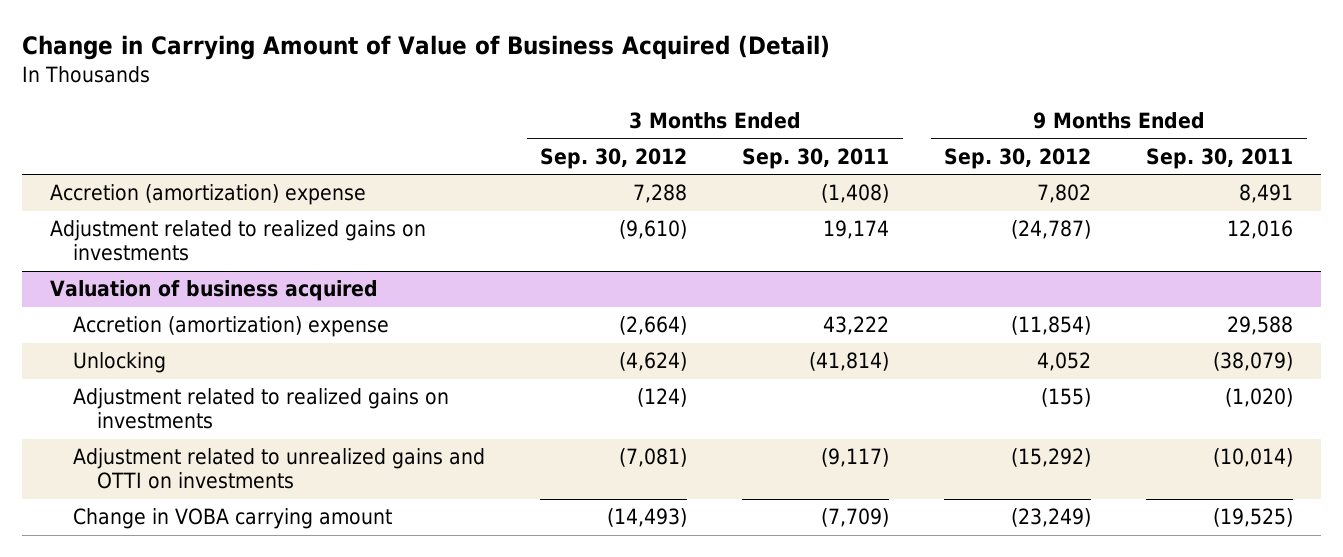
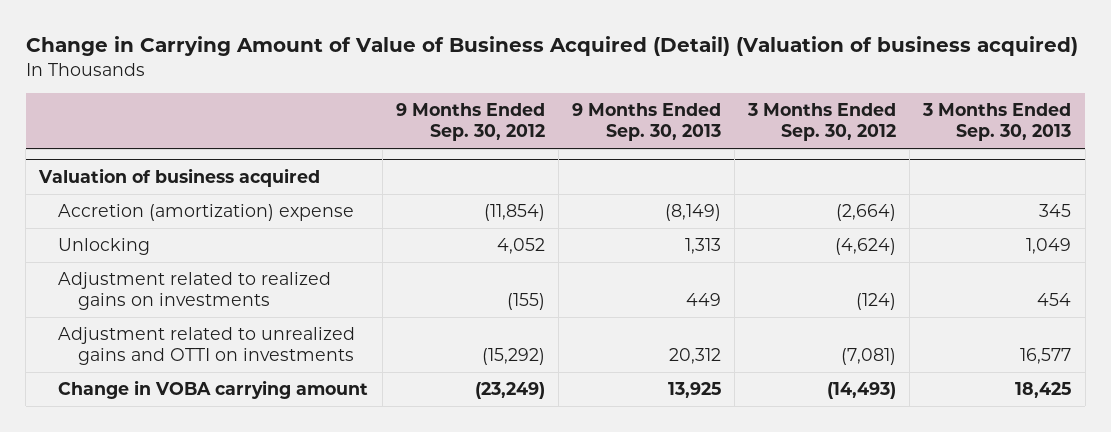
[22,35,831,61] Change in Carrying Amount of Value of Business Acquired (Detail) -> [25,36,1078,57] Change in Carrying Amount of Value of Business Acquired (Detail) (Valuation of business acquired)
[742,147,890,169] Sep. 30, 2011 -> none
[1146,147,1294,169] Sep. 30, 2011 -> none
none -> [571,103,721,142] 9 Months Ended Sep. 30, 2013
none -> [922,103,1072,142] 3 Months Ended Sep. 30, 2013
[49,184,366,206] Accretion (amortization) expense -> none
[49,220,426,262] Adjustment related to realized gains on investments -> none

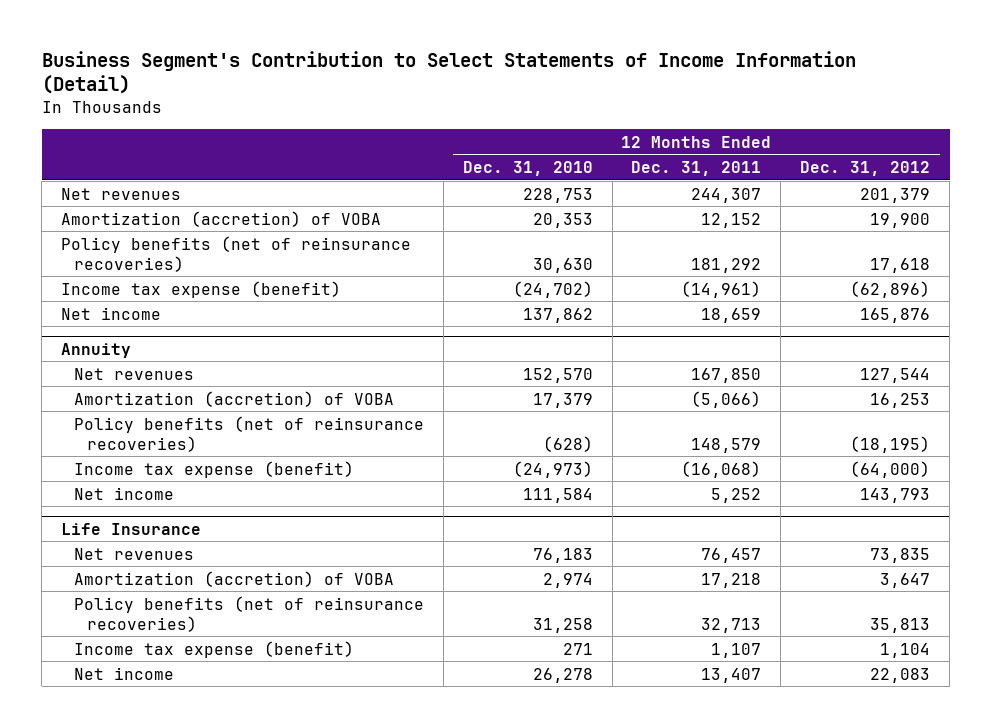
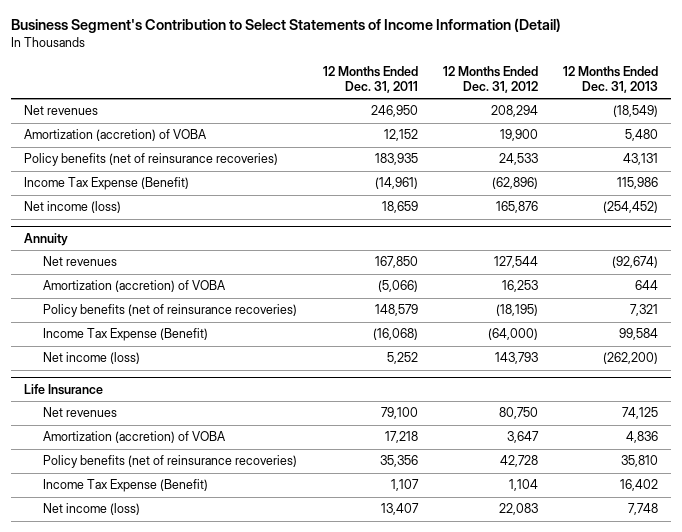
[462,161,593,177] Dec. 31, 2010 -> none
none -> [563,66,659,93] 12 Months Ended Dec. 31, 2013
[691,187,762,203] 244,307 -> [370,105,418,118] 246,950
[860,187,931,203] 201,379 -> [491,105,539,118] 208,294
[691,257,762,273] 181,292 -> [374,153,418,166] 183,935
[870,257,931,273] 17,618 -> [499,153,539,166] 24,533
[61,280,342,298] Income tax expense (benefit) -> [23,177,189,191] Income Tax Expense (Benefit)
[61,306,162,320] Net income -> [23,201,121,214] Net income (loss)
[73,460,354,478] Income tax expense (benefit) -> [43,328,209,342] Income Tax Expense (Benefit)
[73,486,174,500] Net income -> [43,352,141,365] Net income (loss)
[701,547,762,563] 76,457 -> [380,407,418,420] 79,100
[870,547,931,563] 73,835 -> [499,407,539,420] 80,750
[701,617,762,633] 32,713 -> [379,455,418,468] 35,356
[870,617,931,633] 35,813 -> [500,455,539,468] 42,728
[73,640,354,658] Income tax expense (benefit) -> [43,479,209,493] Income Tax Expense (Benefit)
[73,666,174,680] Net income -> [43,503,141,516] Net income (loss)

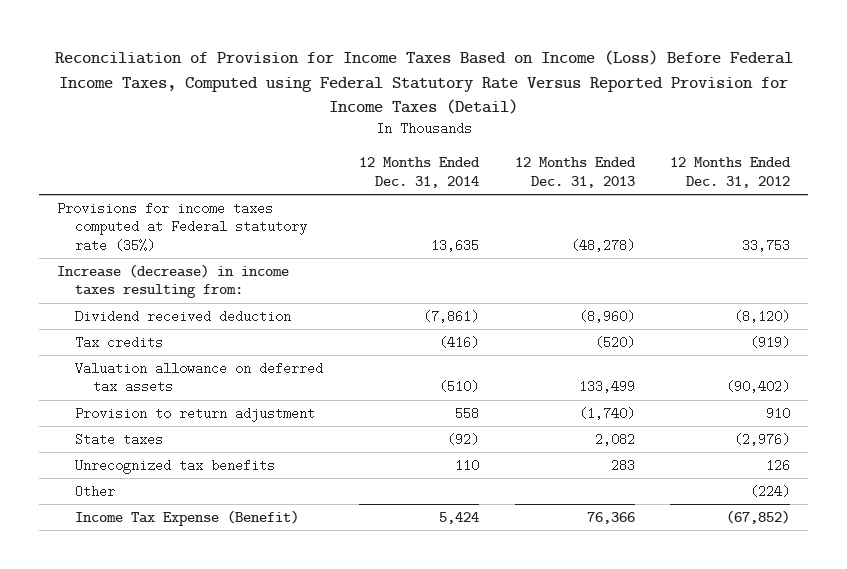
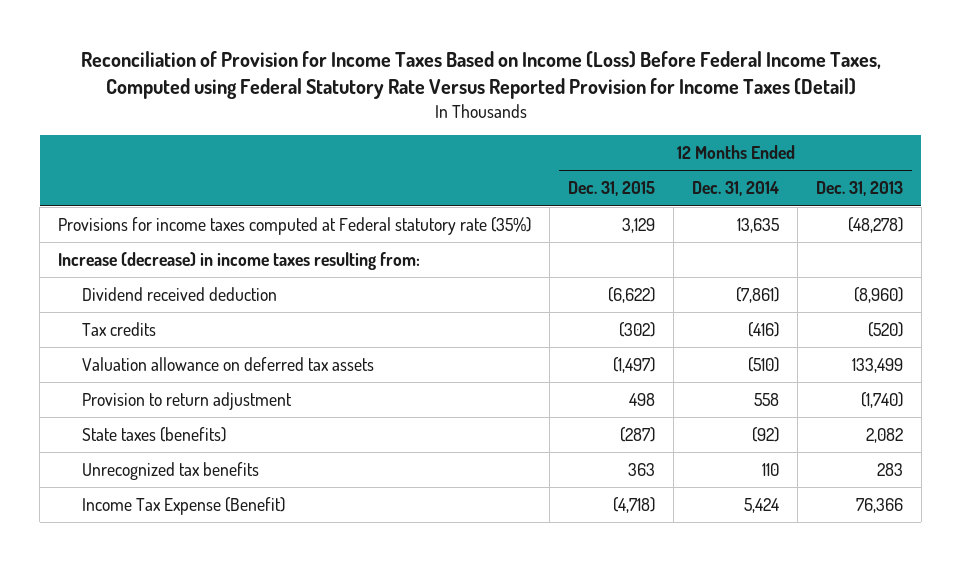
[670,157,792,188] 12 Months Ended Dec. 31, 2012 -> none
none -> [568,181,656,197] Dec. 31, 2015
[75,433,164,447] State taxes -> [81,427,226,443] State taxes (benefits)
[75,485,116,499] Other -> none

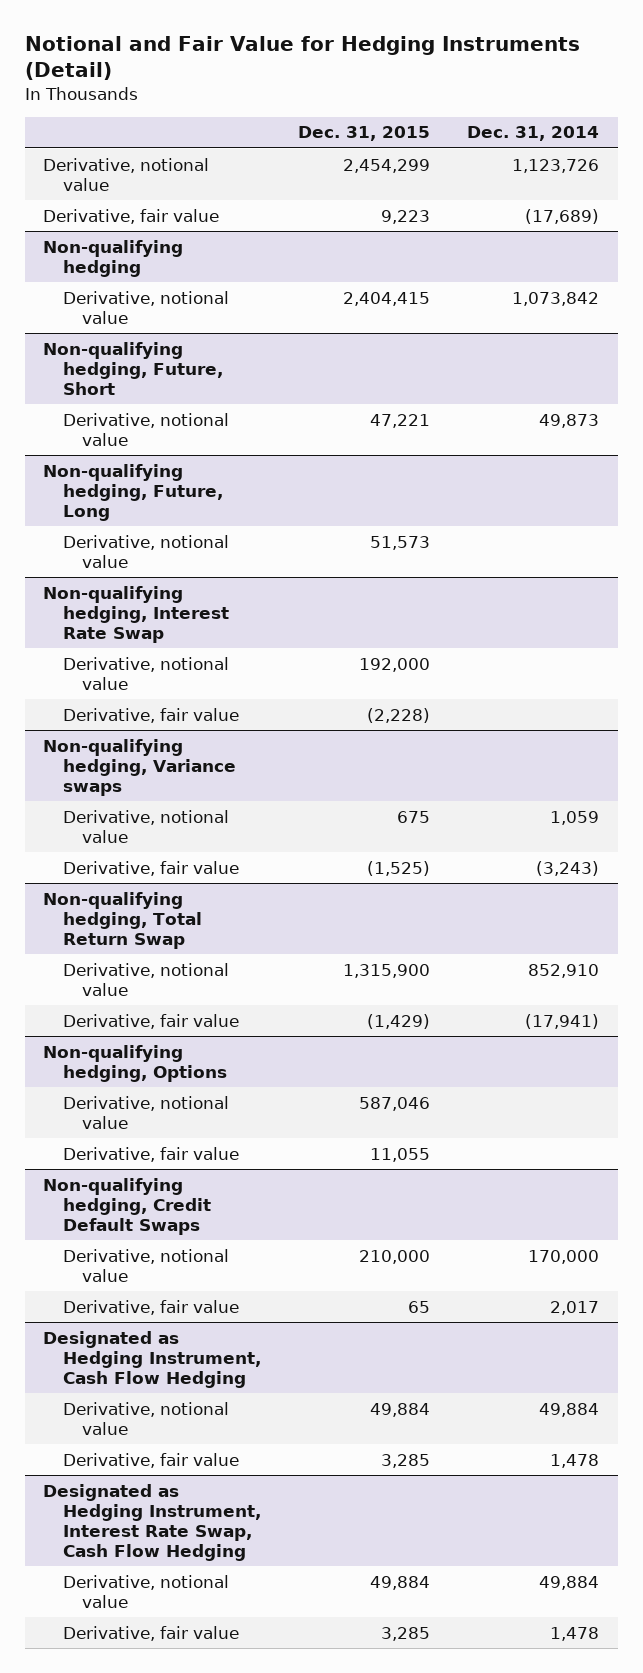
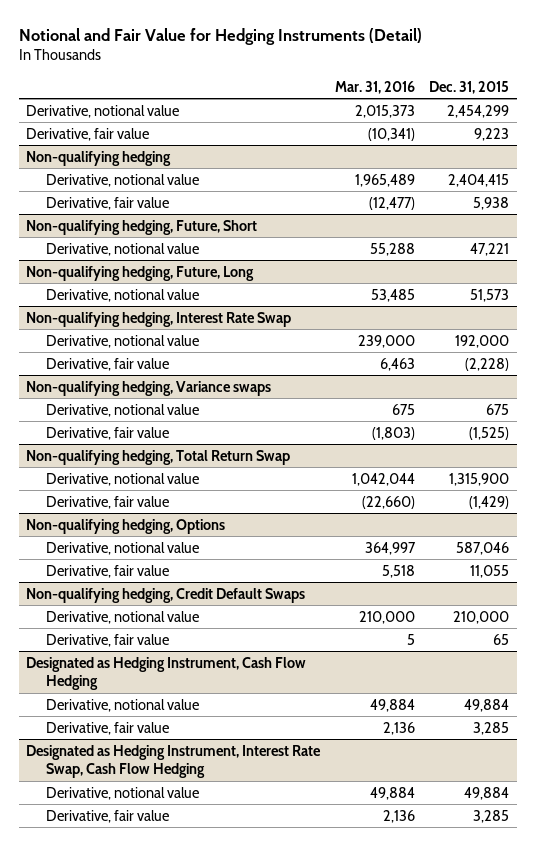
[467,126,600,142] Dec. 31, 2014 -> none
none -> [334,80,415,94] Mar. 31, 2016
none -> [45,196,169,210] Derivative, fair value

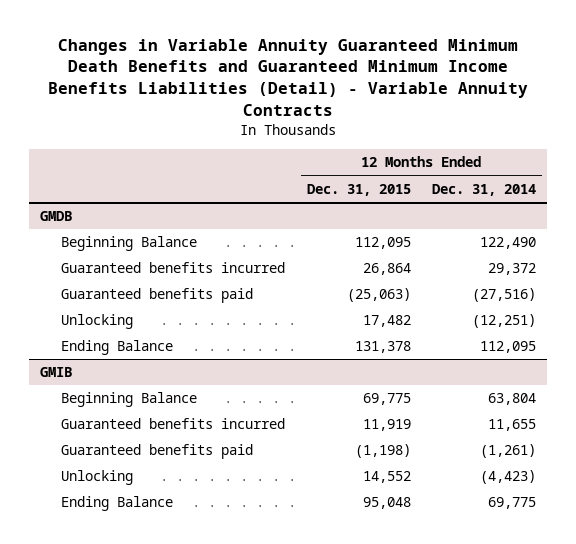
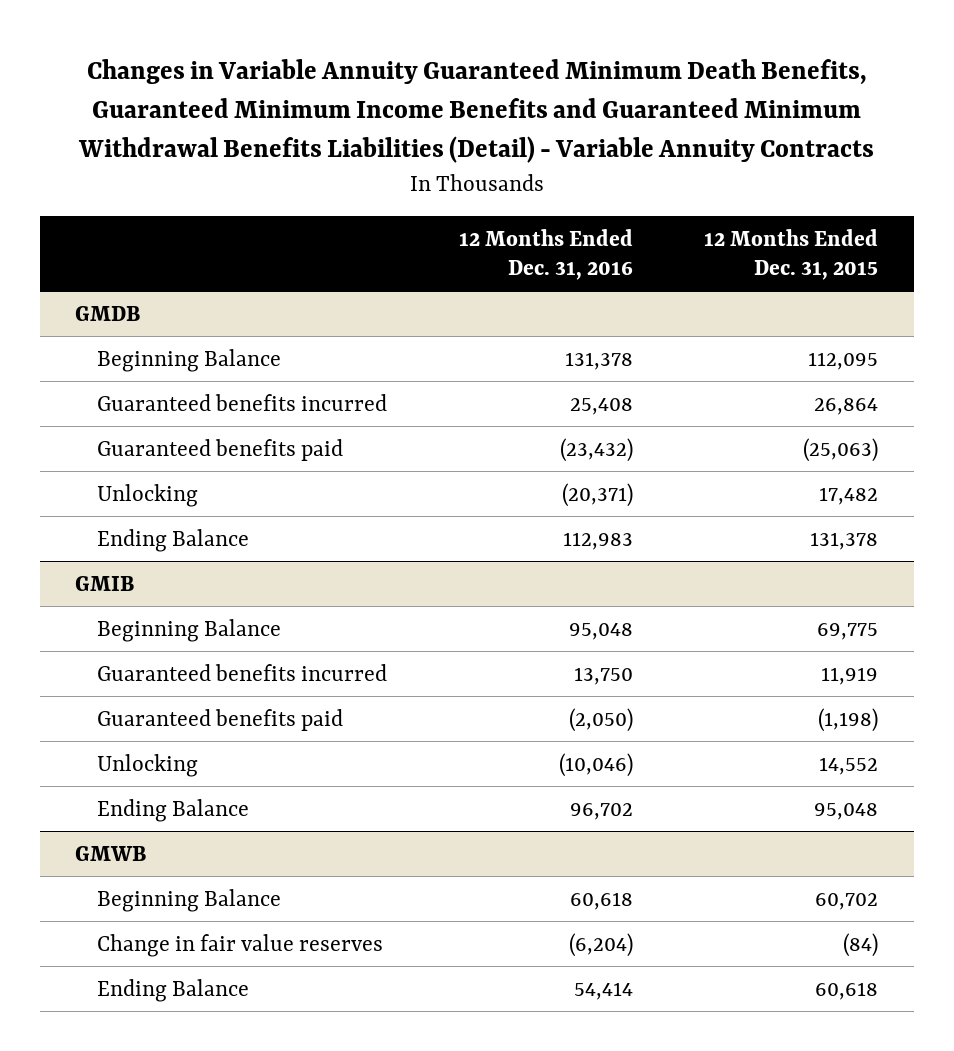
[47,38,528,117] Changes in Variable Annuity Guaranteed Minimum Death Benefits and Guaranteed Minimum Income Benefits Liabilities (Detail) - Variable Annuity Contracts -> [77,58,874,164] Changes in Variable Annuity Guaranteed Minimum Death Benefits, Guaranteed Minimum Income Benefits and Guaranteed Minimum Withdrawal Benefits Liabilities (Detail) - Variable Annuity Contracts
[432,183,537,196] Dec. 31, 2014 -> none
none -> [458,228,633,281] 12 Months Ended Dec. 31, 2016
none -> [75,845,147,861] GMWB
none -> [97,888,282,912] Beginning Balance
none -> [97,933,384,957] Change in fair value reserves
none -> [97,978,250,1002] Ending Balance

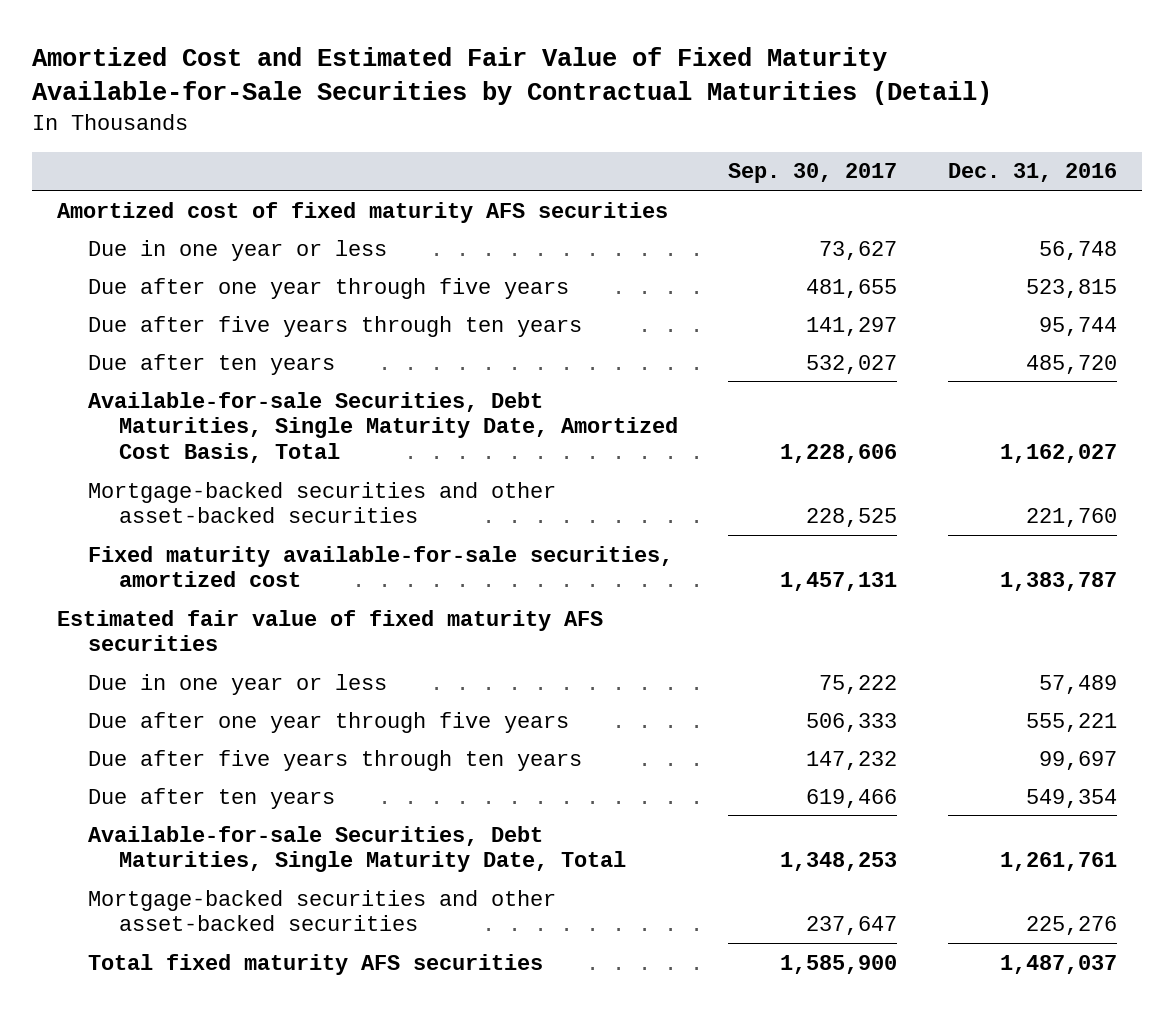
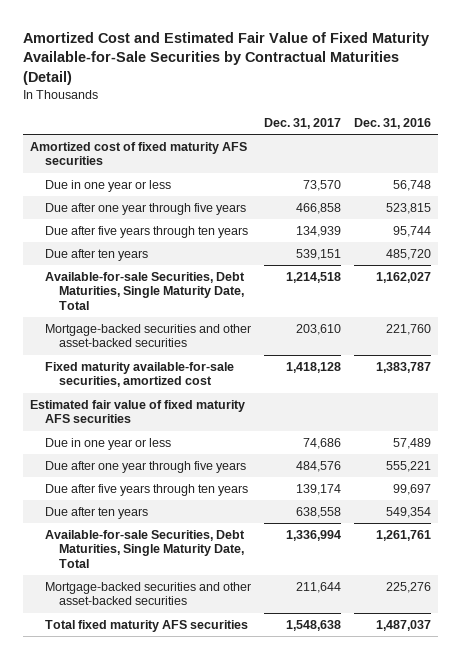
[728,163,898,184] Sep. 30, 2017 -> none
none -> [264,118,342,130] Dec. 31, 2017
[87,391,678,463] Available-for-sale Securities, Debt Maturities, Single Maturity Date, Amortized Cost Basis, Total -> [44,271,245,310] Available-for-sale Securities, Debt Maturities, Single Maturity Date, Total

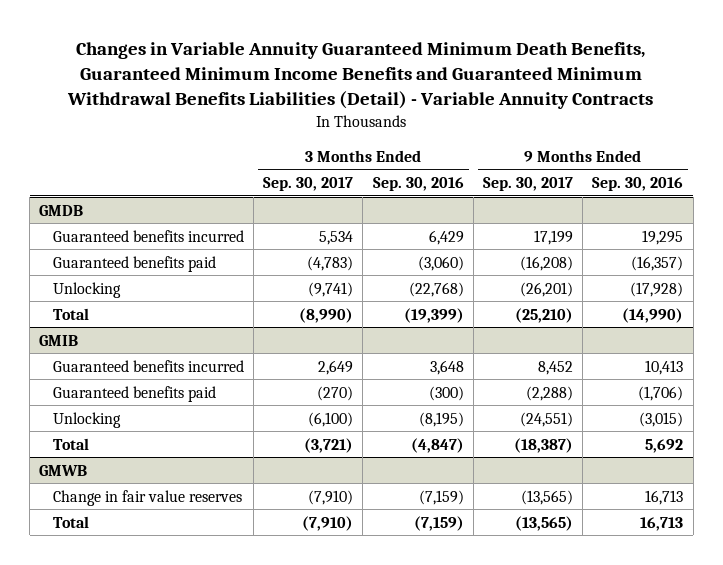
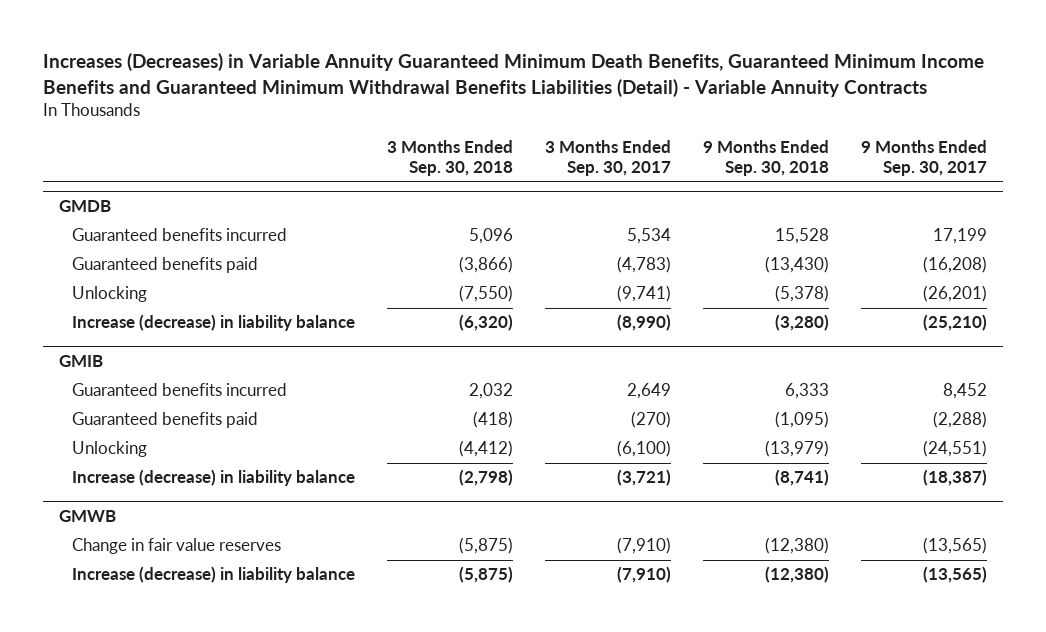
[67,41,654,110] Changes in Variable Annuity Guaranteed Minimum Death Benefits, Guaranteed Minimum Income Benefits and Guaranteed Minimum Withdrawal Benefits Liabilities (Detail) - Variable Annuity Contracts -> [43,53,985,97] Increases (Decreases) in Variable Annuity Guaranteed Minimum Death Benefits, Guaranteed Minimum Income Benefits and Guaranteed Minimum Withdrawal Benefits Liabilities (Detail) - Variable Annuity Contracts
[372,177,464,192] Sep. 30, 2016 -> none
[592,177,684,192] Sep. 30, 2016 -> none
none -> [386,139,513,176] 3 Months Ended Sep. 30, 2018
none -> [703,139,830,176] 9 Months Ended Sep. 30, 2018
[52,307,89,320] Total -> [71,314,355,332] Increase (decrease) in liability balance
[52,437,89,450] Total -> [71,469,355,487] Increase (decrease) in liability balance
[52,515,89,528] Total -> [71,566,355,584] Increase (decrease) in liability balance

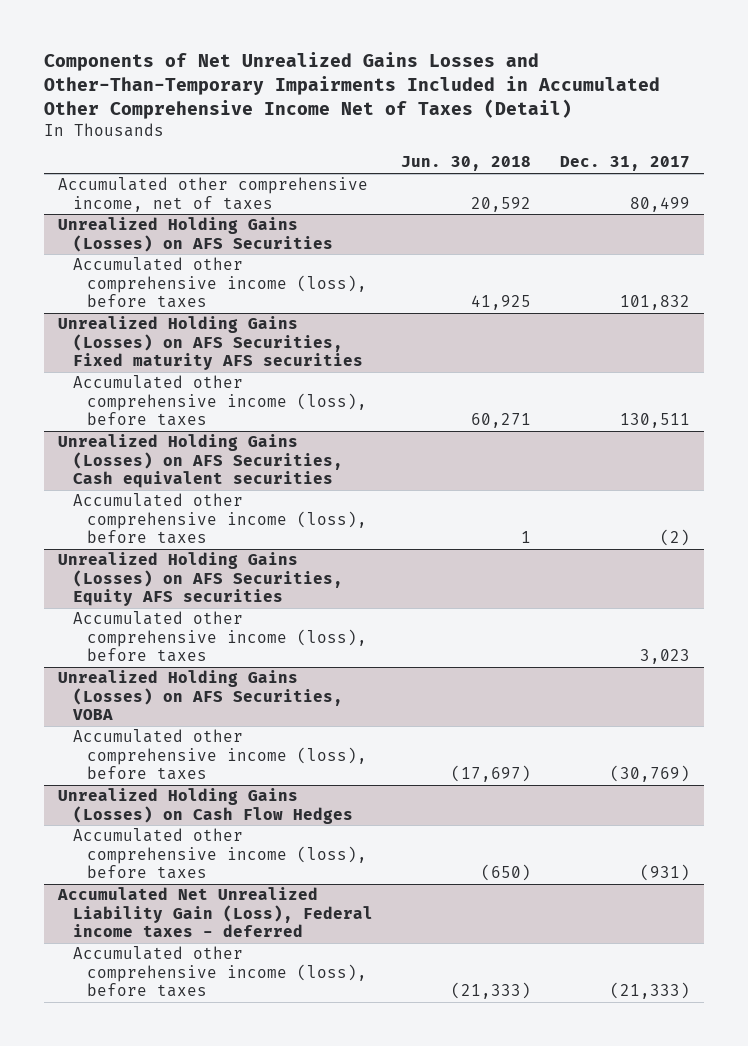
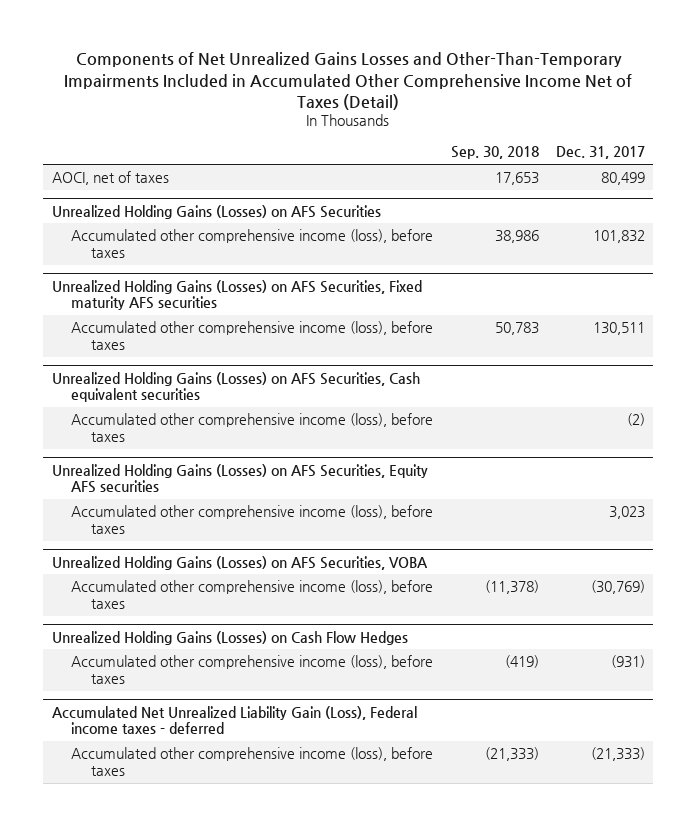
[401,156,532,172] Jun. 30, 2018 -> none
none -> [450,146,539,160] Sep. 30, 2018
[58,177,369,212] Accumulated other comprehensive income, net of taxes -> [51,171,169,186] AOCI, net of taxes

